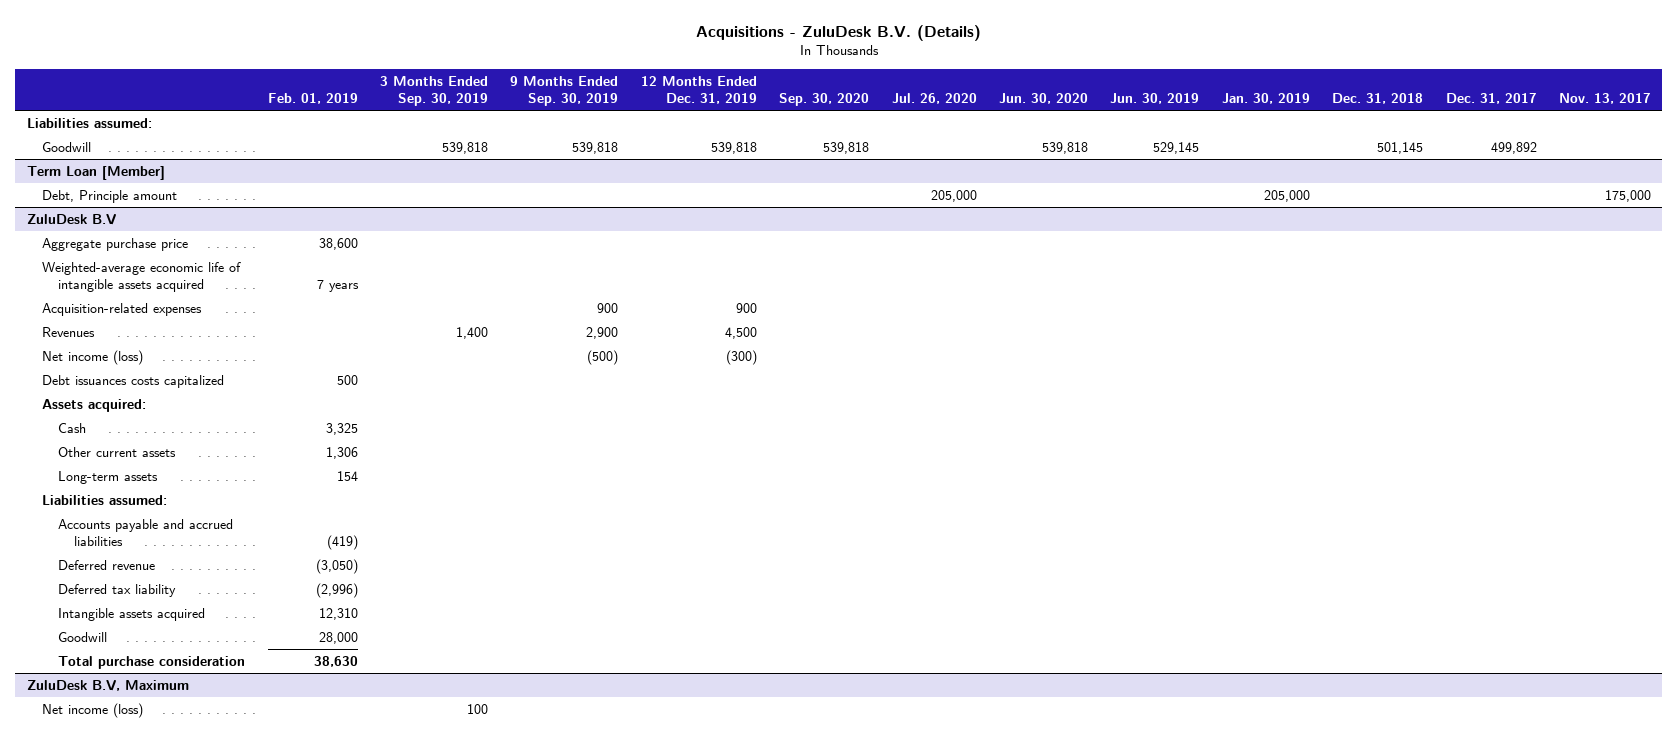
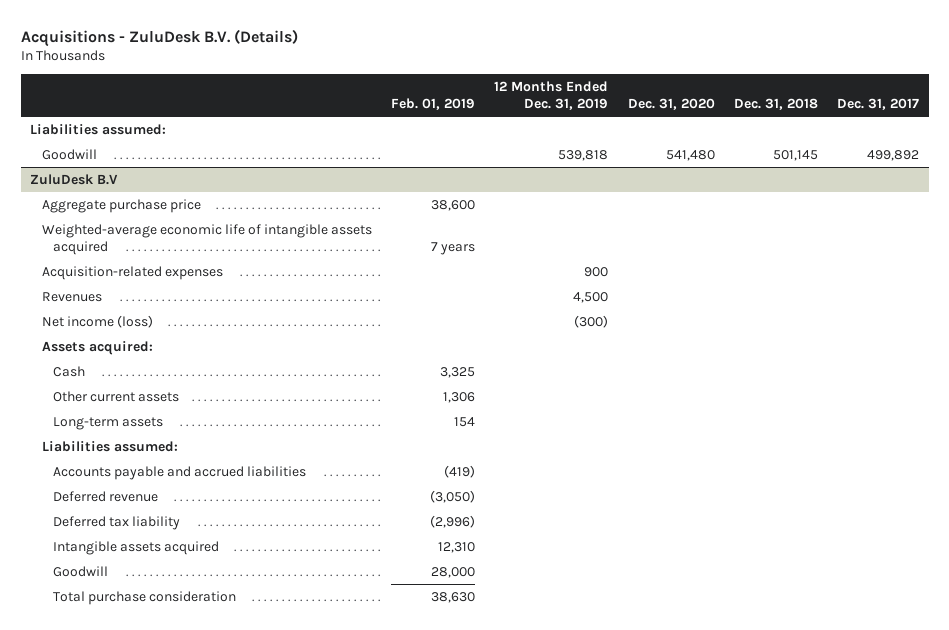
[379,75,488,107] 3 Months Ended Sep. 30, 2019 -> none
[510,75,619,107] 9 Months Ended Sep. 30, 2019 -> none
[779,93,870,107] Sep. 30, 2020 -> none
[891,93,977,105] Jul. 26, 2020 -> none
[998,93,1088,105] Jun. 30, 2020 -> none
[1110,93,1200,105] Jun. 30, 2019 -> none
[1221,93,1310,105] Jan. 30, 2019 -> none
[1558,93,1651,105] Nov. 13, 2017 -> none
none -> [627,98,715,111] Dec. 31, 2020
[26,165,165,180] Term Loan [Member] -> none
[42,189,178,203] Debt, Principle amount -> none
[42,374,225,388] Debt issuances costs capitalized -> none
[26,679,189,691] ZuluDesk B.V, Maximum -> none
[42,702,144,718] Net income (loss) -> none

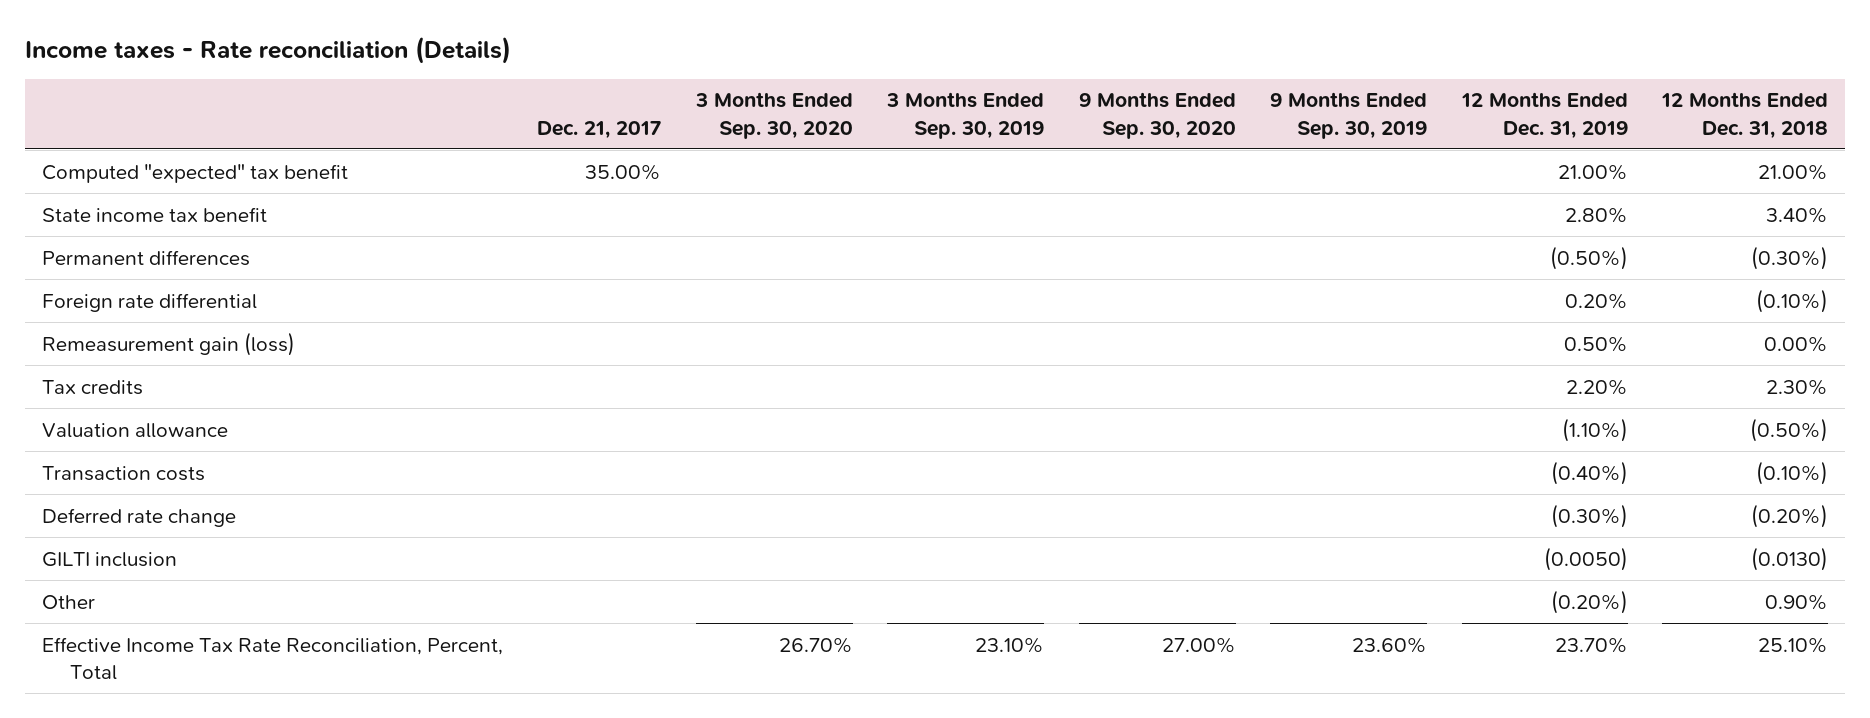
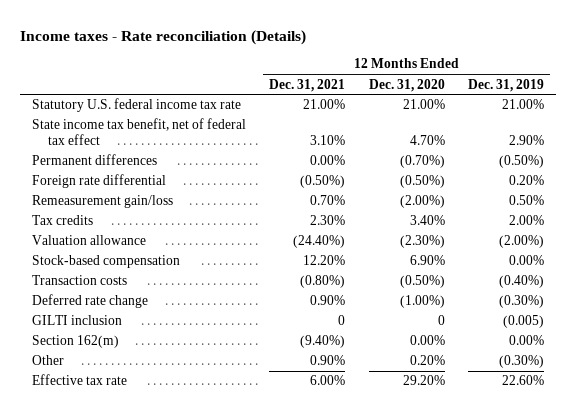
[537,120,662,139] Dec. 21, 2017 -> none
[694,92,853,139] 3 Months Ended Sep. 30, 2020 -> none
[886,92,1045,139] 3 Months Ended Sep. 30, 2019 -> none
[1078,92,1236,139] 9 Months Ended Sep. 30, 2020 -> none
[1270,92,1428,139] 9 Months Ended Sep. 30, 2019 -> none
[1660,92,1828,139] 12 Months Ended Dec. 31, 2018 -> none
none -> [269,78,346,92] Dec. 31, 2021
none -> [368,78,445,92] Dec. 31, 2020
[41,163,348,183] Computed "expected" tax benefit -> [31,98,241,113] Statutory U.S. federal income tax rate
[41,206,267,222] State income tax benefit -> [31,118,246,146] State income tax benefit, net of federal tax effect
[1564,206,1628,223] 2.80% -> [509,135,545,146] 2.90%
[41,331,295,356] Remeasurement gain (loss) -> [31,195,173,209] Remeasurement gain/loss
[1565,378,1628,395] 2.20% -> [509,215,545,226] 2.00%
[1561,417,1628,442] (1.10%) -> [499,235,545,249] (2.00%)
none -> [31,255,180,269] Stock-based compensation
[1543,546,1628,571] (0.0050) -> [503,315,545,329] (0.005)
none -> [31,335,119,349] Section 162(m)
[1550,589,1628,614] (0.20%) -> [499,355,545,369] (0.30%)
[41,636,503,680] Effective Income Tax Rate Reconciliation, Percent, Total -> [31,374,127,386] Effective tax rate
[1554,636,1628,653] 23.70% -> [502,375,545,386] 22.60%

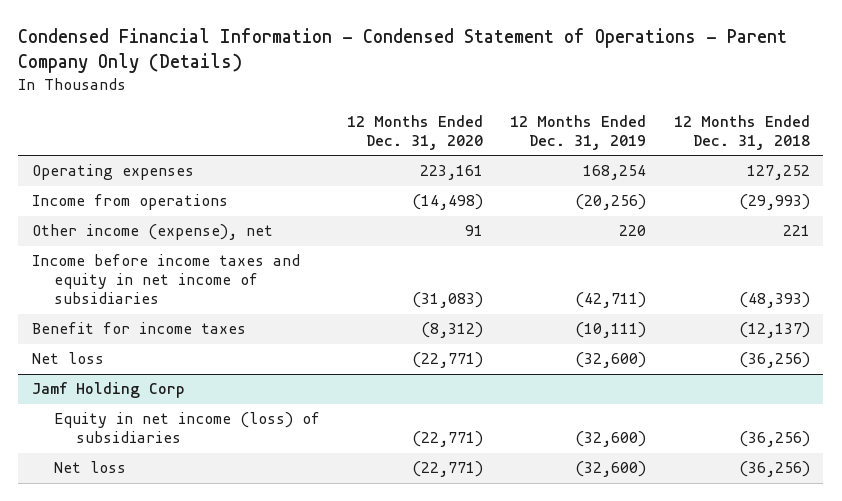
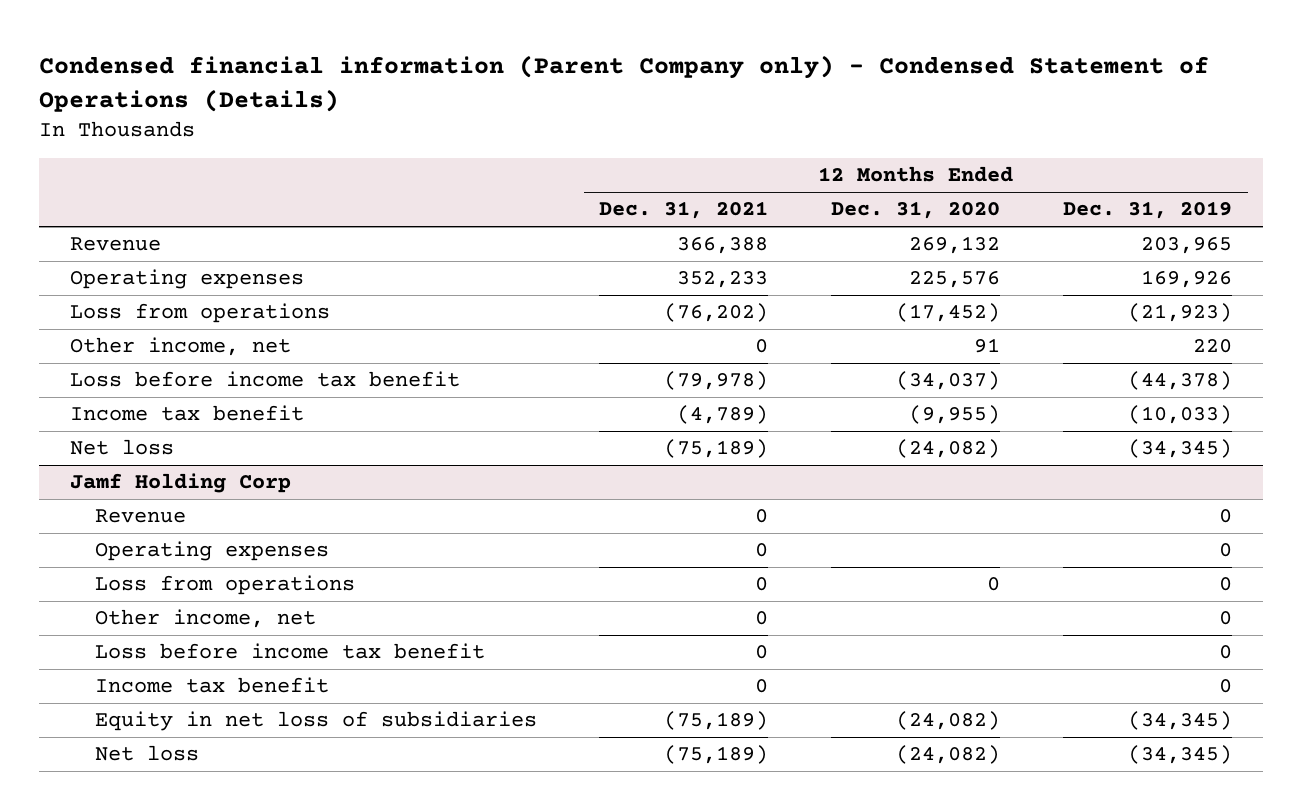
[18,28,788,74] Condensed Financial Information - Condensed Statement of Operations - Parent Company Only (Details) -> [39,54,1210,112] Condensed financial information (Parent Company only) - Condensed Statement of Operations (Details)
[673,114,810,150] 12 Months Ended Dec. 31, 2018 -> none
none -> [599,201,769,220] Dec. 31, 2021
[31,254,300,305] Income before income taxes and equity in net income of subsidiaries -> none
none -> [70,237,162,252] Revenue
[420,165,484,181] 223,161 -> [909,271,1001,289] 225,576
[583,165,647,181] 168,254 -> [1140,270,1232,289] 169,926
[31,194,228,211] Income from operations -> [70,303,331,324] Loss from operations
[412,194,484,211] (14,498) -> [896,303,1001,323] (17,452)
[575,194,647,211] (20,256) -> [1127,303,1232,323] (21,923)
[31,224,273,241] Other income (expense), net -> [70,337,292,357] Other income, net
none -> [70,371,461,388] Loss before income tax benefit
[31,322,246,335] Benefit for income taxes -> [70,405,305,422] Income tax benefit
[421,322,484,339] (8,312) -> [909,405,1001,425] (9,955)
[575,322,647,339] (10,111) -> [1127,405,1232,425] (10,033)
[412,352,484,369] (22,771) -> [896,439,1001,459] (24,082)
[575,352,647,369] (32,600) -> [1127,439,1232,459] (34,345)
none -> [94,509,186,524] Revenue
none -> [94,541,329,562] Operating expenses
none -> [94,575,355,596] Loss from operations
none -> [94,609,316,629] Other income, net
none -> [94,643,485,660] Loss before income tax benefit
none -> [94,677,329,694] Income tax benefit
[53,412,320,444] Equity in net income (loss) of subsidiaries -> [94,711,537,732] Equity in net loss of subsidiaries
[412,431,484,448] (22,771) -> [896,711,1001,731] (24,082)
[575,431,647,448] (32,600) -> [1127,711,1232,731] (34,345)
[412,461,484,478] (22,771) -> [896,745,1001,765] (24,082)
[575,461,647,478] (32,600) -> [1127,745,1232,765] (34,345)

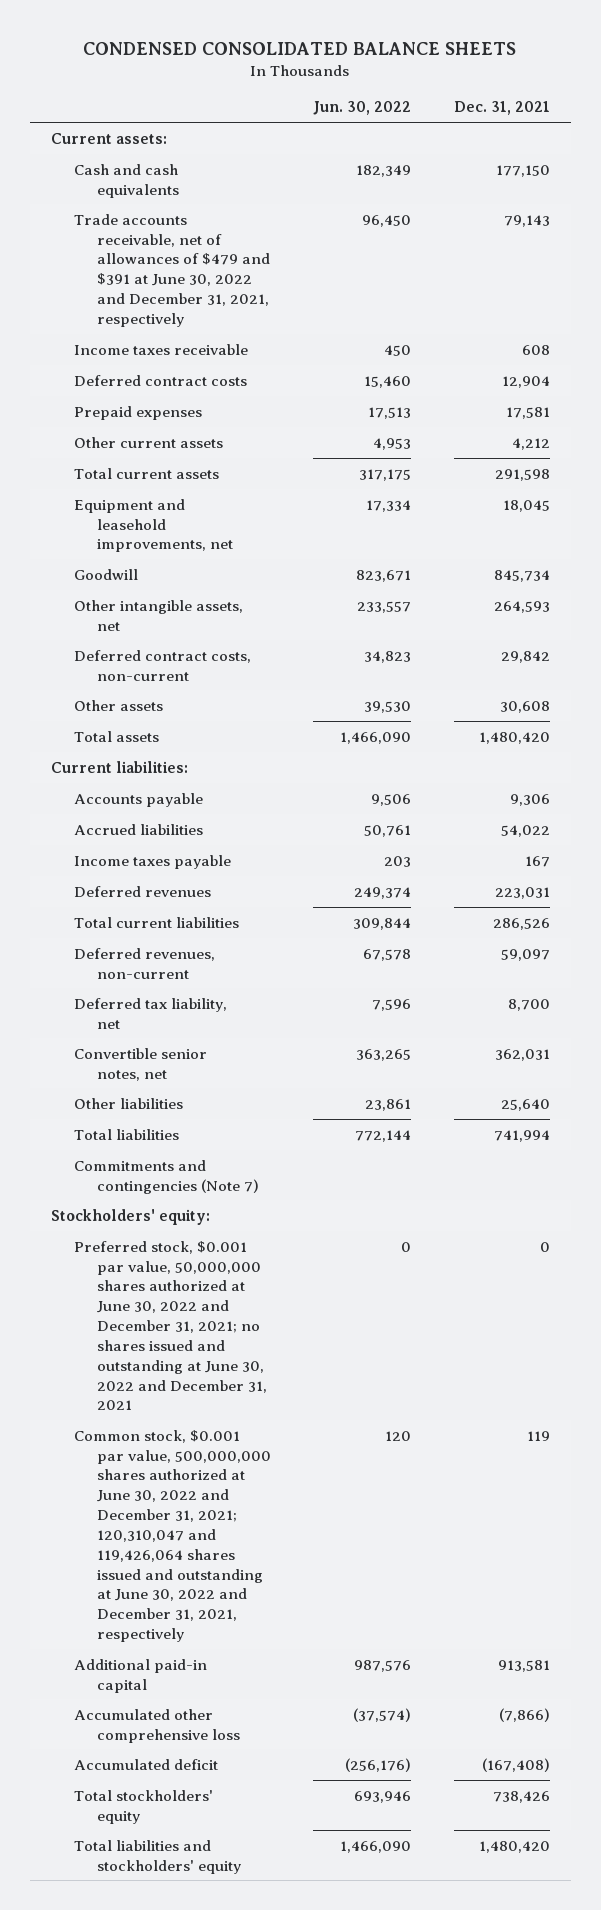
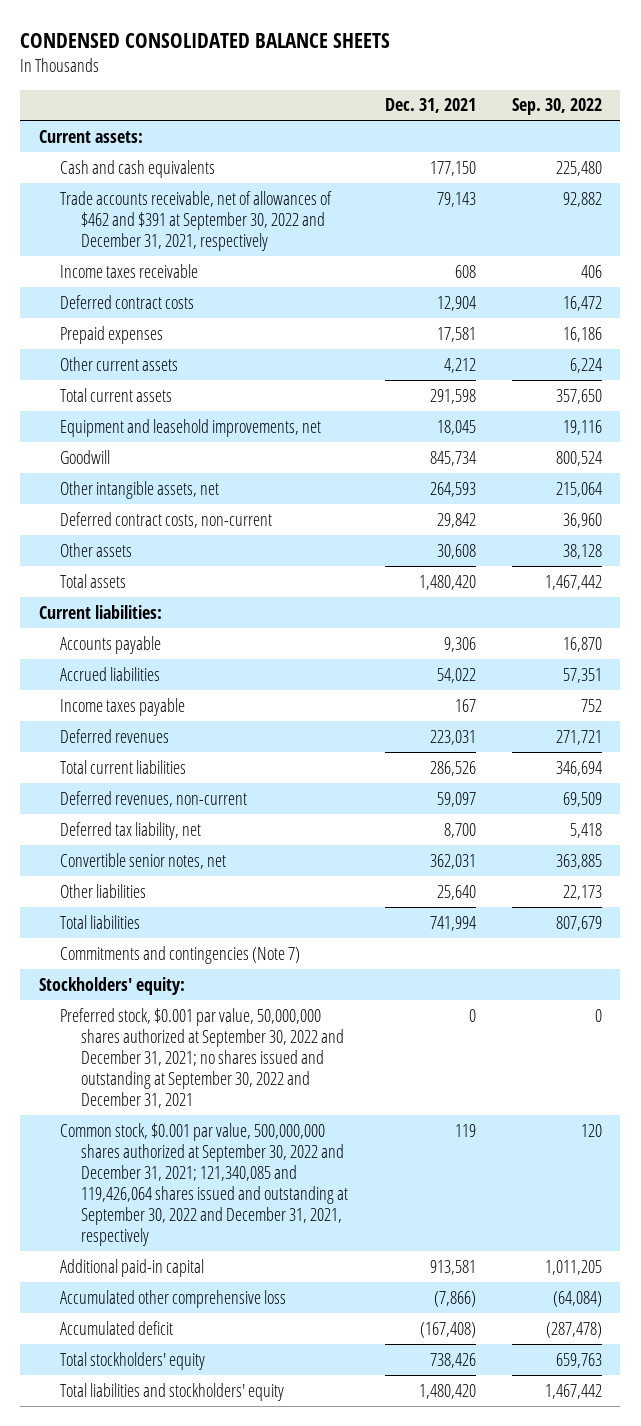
[313,101,412,116] Jun. 30, 2022 -> none
none -> [512,98,603,116] Sep. 30, 2022
[74,213,271,327] Trade accounts receivable, net of allowances of $479 and $391 at June 30, 2022 and December 31, 2021, respectively -> [60,190,333,251] Trade accounts receivable, net of allowances of $462 and $391 at September 30, 2022 and December 31, 2021, respectively
[74,1240,268,1411] Preferred stock, $0.001 par value, 50,000,000 shares authorized at June 30, 2022 and December 31, 2021; no shares issued and outstanding at June 30, 2022 and December 31, 2021 -> [60,1007,345,1108] Preferred stock, $0.001 par value, 50,000,000 shares authorized at September 30, 2022 and December 31, 2021; no shares issued and outstanding at September 30, 2022 and December 31, 2021
[74,1429,272,1643] Common stock, $0.001 par value, 500,000,000 shares authorized at June 30, 2022 and December 31, 2021; 120,310,047 and 119,426,064 shares issued and outstanding at June 30, 2022 and December 31, 2021, respectively -> [60,1122,349,1246] Common stock, $0.001 par value, 500,000,000 shares authorized at September 30, 2022 and December 31, 2021; 121,340,085 and 119,426,064 shares issued and outstanding at September 30, 2022 and December 31, 2021, respectively

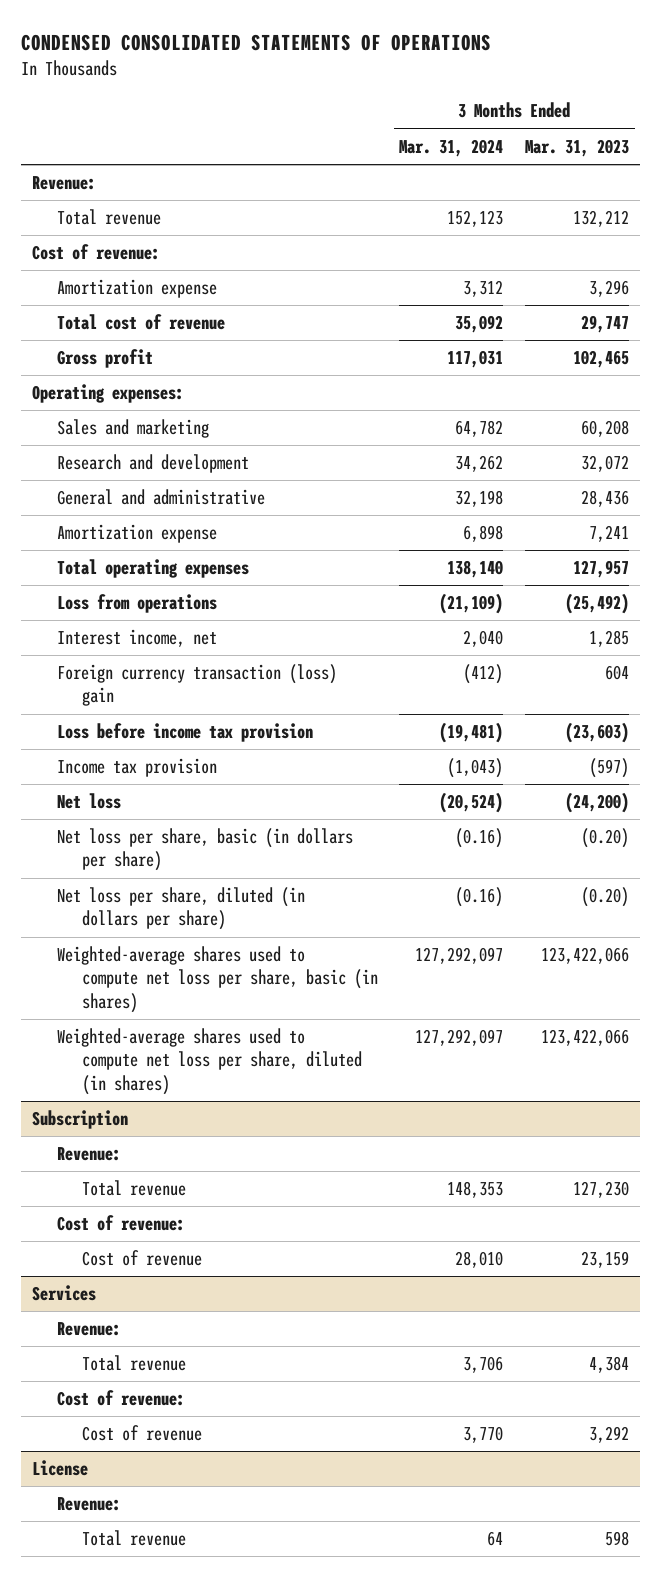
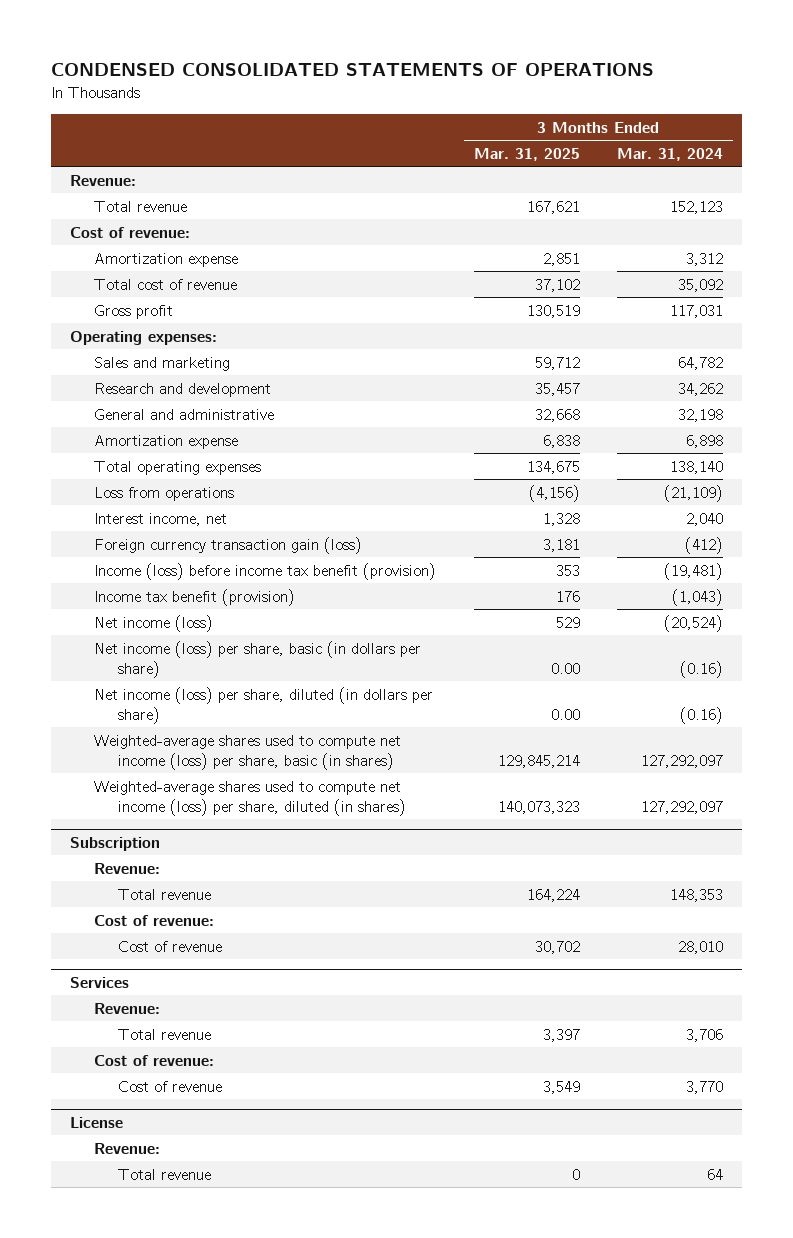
[525,138,630,157] Mar. 31, 2023 -> none
none -> [473,147,580,161] Mar. 31, 2025
[56,664,337,707] Foreign currency transaction (loss) gain -> [94,536,363,554] Foreign currency transaction gain (loss)
[56,723,313,743] Loss before income tax provision -> [94,562,437,580] Income (loss) before income tax benefit (provision)
[56,758,217,778] Income tax provision -> [94,588,296,606] Income tax benefit (provision)
[56,793,121,810] Net loss -> [94,614,214,632] Net income (loss)
[56,828,353,872] Net loss per share, basic (in dollars per share) -> [94,640,422,678] Net income (loss) per share, basic (in dollars per share)
[56,887,305,931] Net loss per share, diluted (in dollars per share) -> [94,686,434,724] Net income (loss) per share, diluted (in dollars per share)
[56,946,378,1013] Weighted-average shares used to compute net loss per share, basic (in shares) -> [94,734,402,770] Weighted-average shares used to compute net income (loss) per share, basic (in shares)
[56,1028,362,1095] Weighted-average shares used to compute net loss per share, diluted (in shares) -> [94,780,407,816] Weighted-average shares used to compute net income (loss) per share, diluted (in shares)

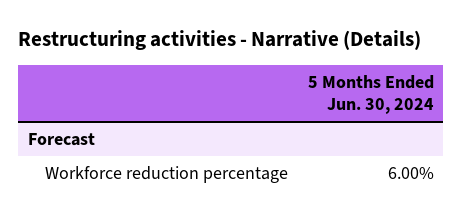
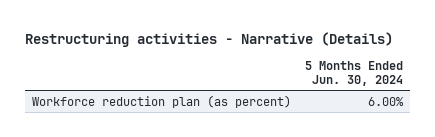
[27,133,95,147] Forecast -> none
[44,166,288,184] Workforce reduction percentage -> [32,94,292,108] Workforce reduction plan (as percent)

